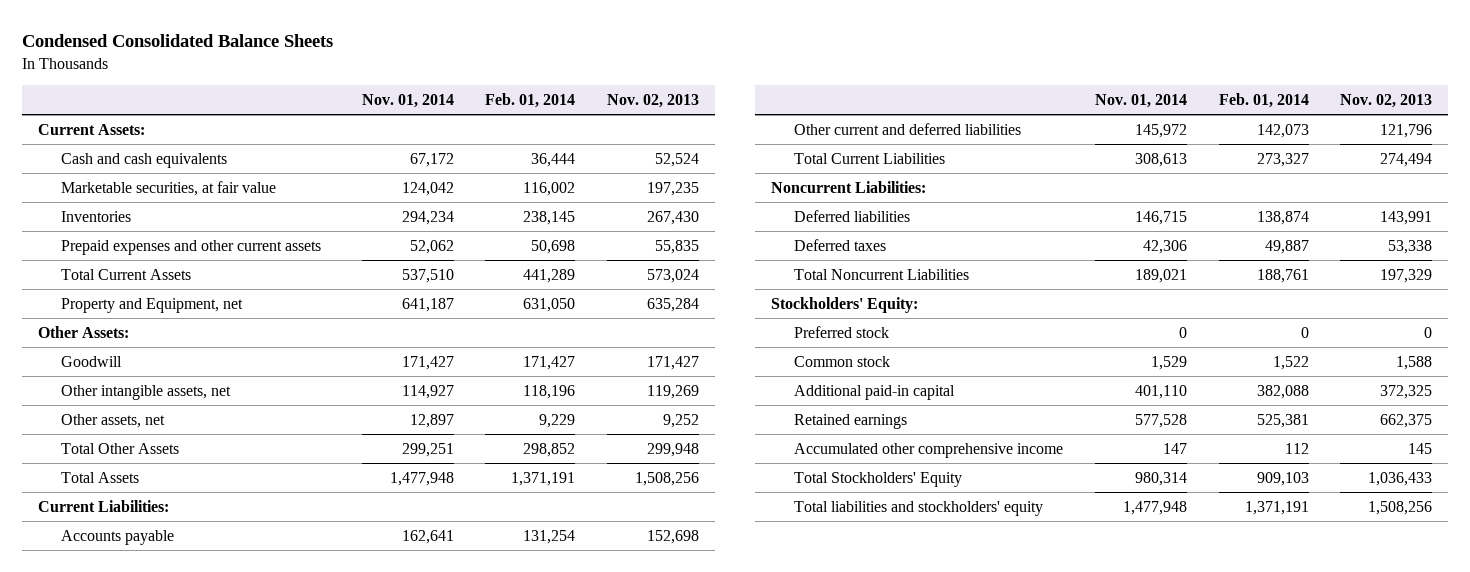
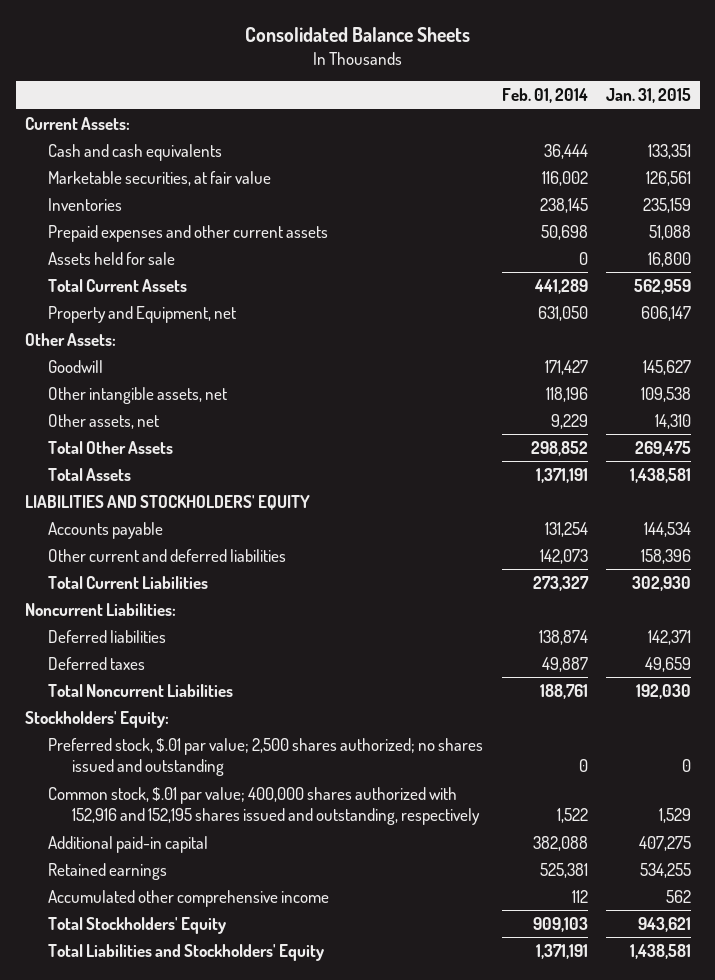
[22,34,334,48] Condensed Consolidated Balance Sheets -> [244,26,470,42] Consolidated Balance Sheets
[361,93,454,108] Nov. 01, 2014 -> none
[607,93,700,108] Nov. 02, 2013 -> none
none -> [605,88,691,104] Jan. 31, 2015
none -> [48,251,176,265] Assets held for sale
[37,499,169,512] Current Liabilities: -> none
none -> [24,494,310,510] LIABILITIES AND STOCKHOLDERS' EQUITY
[794,325,890,338] Preferred stock -> [48,737,484,777] Preferred stock, $.01 par value; 2,500 shares authorized; no shares issued and outstanding
[794,355,891,367] Common stock -> [48,786,481,826] Common stock, $.01 par value; 400,000 shares authorized with 152,916 and 152,195 shares issued and outstanding, respectively
[794,500,1044,516] Total liabilities and stockholders' equity -> [48,943,325,961] Total Liabilities and Stockholders' Equity

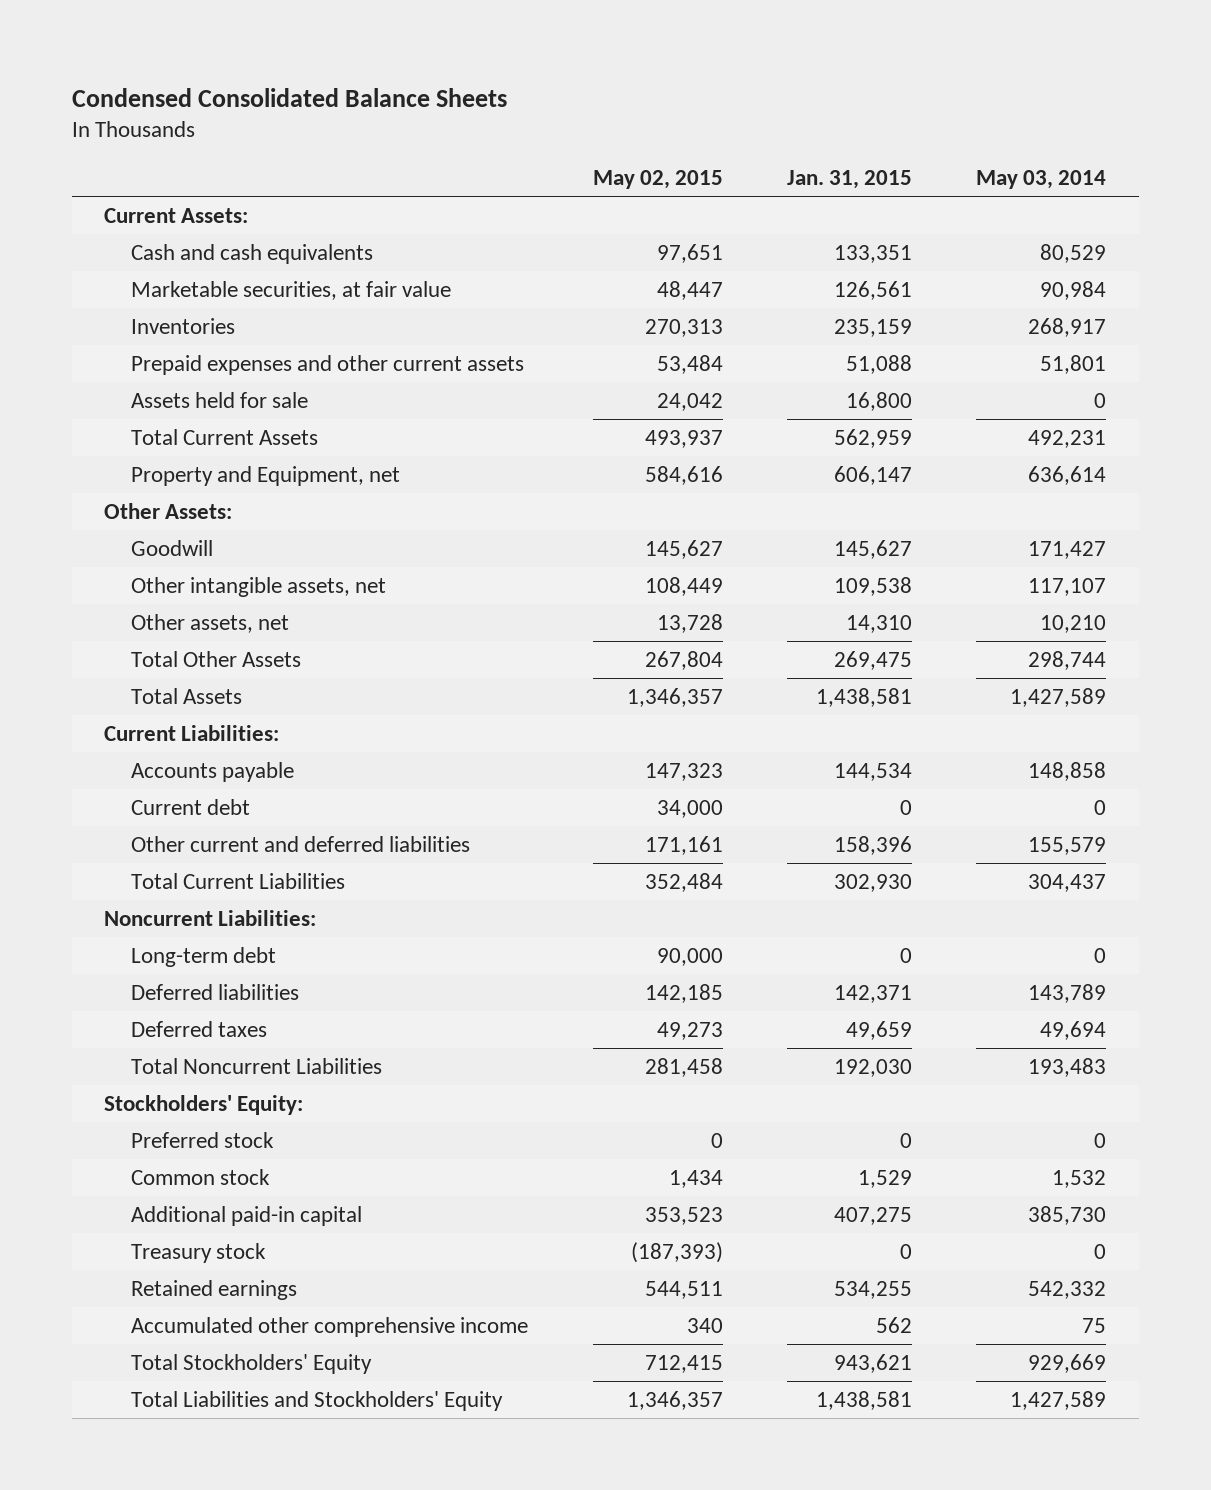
[244,26,470,42] Consolidated Balance Sheets -> [72,87,508,107] Condensed Consolidated Balance Sheets
[501,88,588,104] Feb. 01, 2014 -> none
none -> [592,169,723,189] May 02, 2015
none -> [976,169,1107,189] May 03, 2014
[24,494,310,510] LIABILITIES AND STOCKHOLDERS' EQUITY -> none
none -> [104,724,280,741] Current Liabilities:
none -> [131,798,251,815] Current debt
none -> [131,946,277,967] Long-term debt
[48,737,484,777] Preferred stock, $.01 par value; 2,500 shares authorized; no shares issued and outstanding -> [131,1131,275,1148] Preferred stock
[48,786,481,826] Common stock, $.01 par value; 400,000 shares authorized with 152,916 and 152,195 shares issued and outstanding, respectively -> [131,1168,271,1185] Common stock
none -> [131,1242,267,1263] Treasury stock

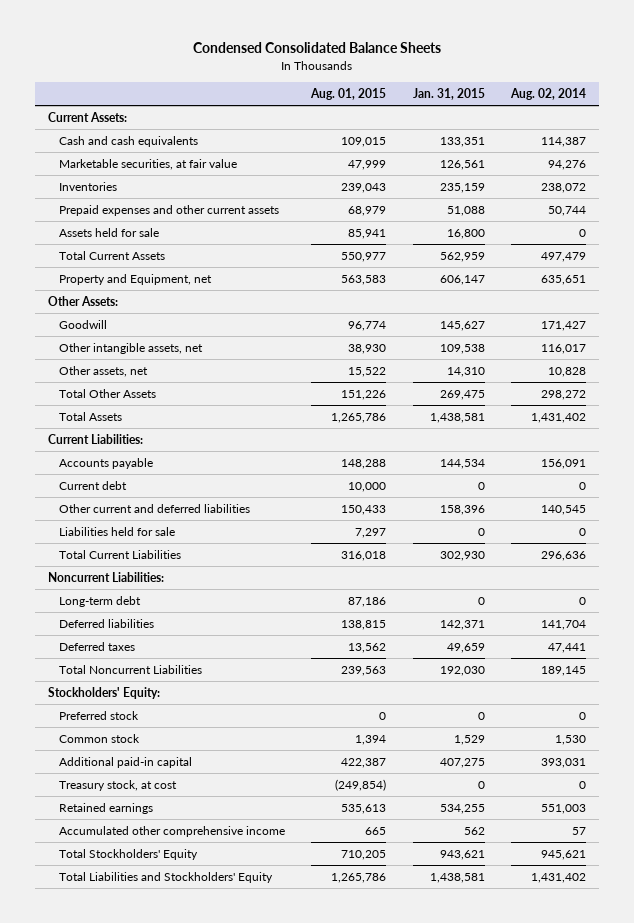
[592,169,723,189] May 02, 2015 -> none
[976,169,1107,189] May 03, 2014 -> none
none -> [310,87,387,100] Aug. 01, 2015
none -> [510,87,587,100] Aug. 02, 2014
none -> [59,527,176,537] Liabilities held for sale
[131,1242,267,1263] Treasury stock -> [59,780,178,792] Treasury stock, at cost

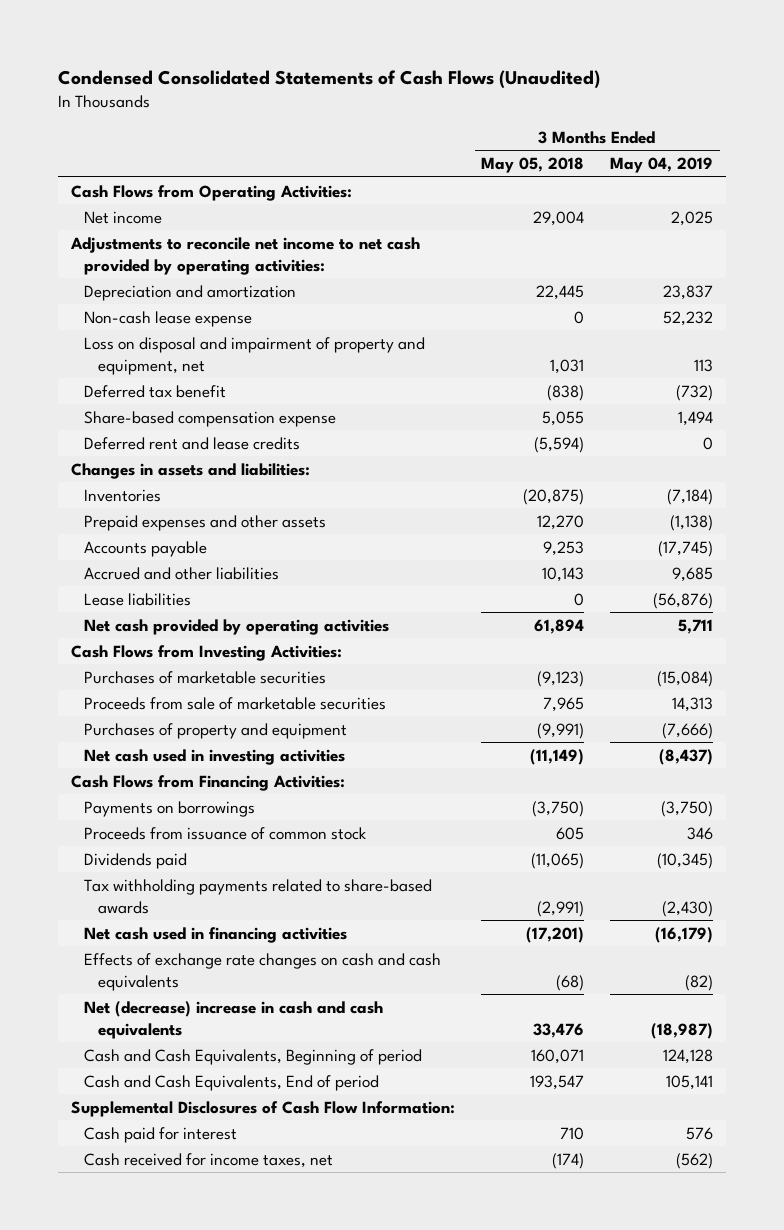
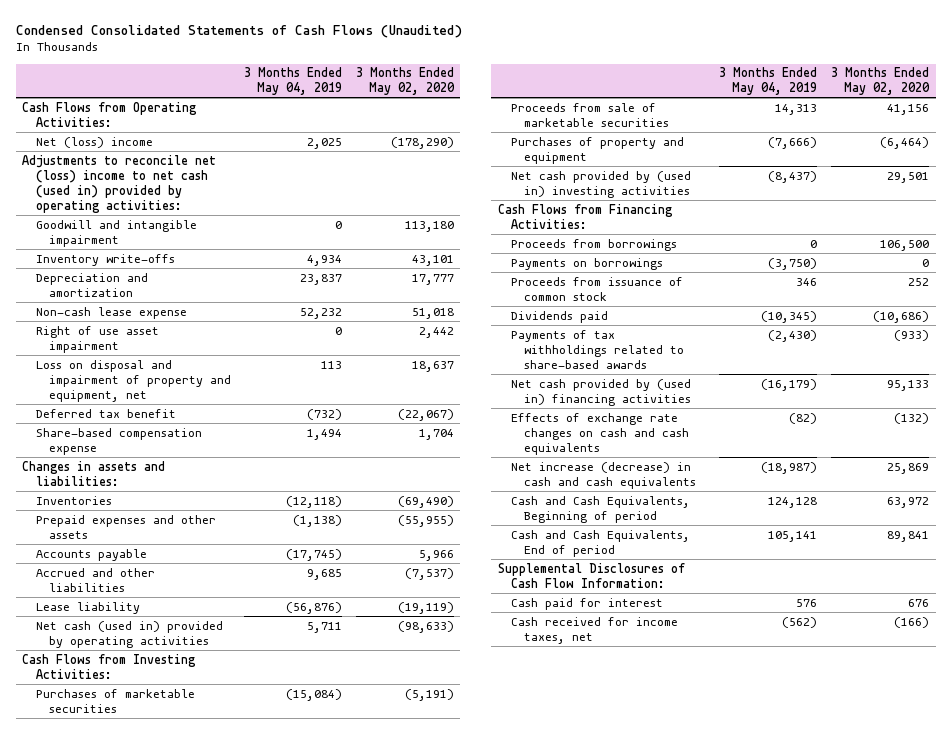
[481,157,585,174] May 05, 2018 -> none
none -> [355,67,455,96] 3 Months Ended May 02, 2020
[84,210,163,224] Net income -> [35,136,153,148] Net (loss) income
[69,236,420,275] Adjustments to reconcile net income to net cash provided by operating activities: -> [22,154,217,213] Adjustments to reconcile net (loss) income to net cash (used in) provided by operating activities:
none -> [35,219,197,247] Goodwill and intangible impairment
none -> [35,253,175,266] Inventory write-offs
none -> [35,325,159,353] Right of use asset impairment
[84,436,301,450] Deferred rent and lease credits -> none
[667,488,714,505] (7,184) -> [286,495,343,508] (12,118)
[84,592,192,606] Lease liabilities -> [35,601,140,614] Lease liability
[84,618,390,635] Net cash provided by operating activities -> [35,620,223,648] Net cash (used in) provided by operating activities
[84,748,346,765] Net cash used in investing activities -> [510,170,691,198] Net cash provided by (used in) investing activities
none -> [510,238,677,251] Proceeds from borrowings
[84,878,433,914] Tax withholding payments related to share-based awards -> [510,329,685,369] Payments of tax withholdings related to share-based awards
[84,926,348,943] Net cash used in financing activities -> [510,378,692,406] Net cash provided by (used in) financing activities
[84,1000,384,1039] Net (decrease) increase in cash and cash equivalents -> [510,461,697,489] Net increase (decrease) in cash and cash equivalents

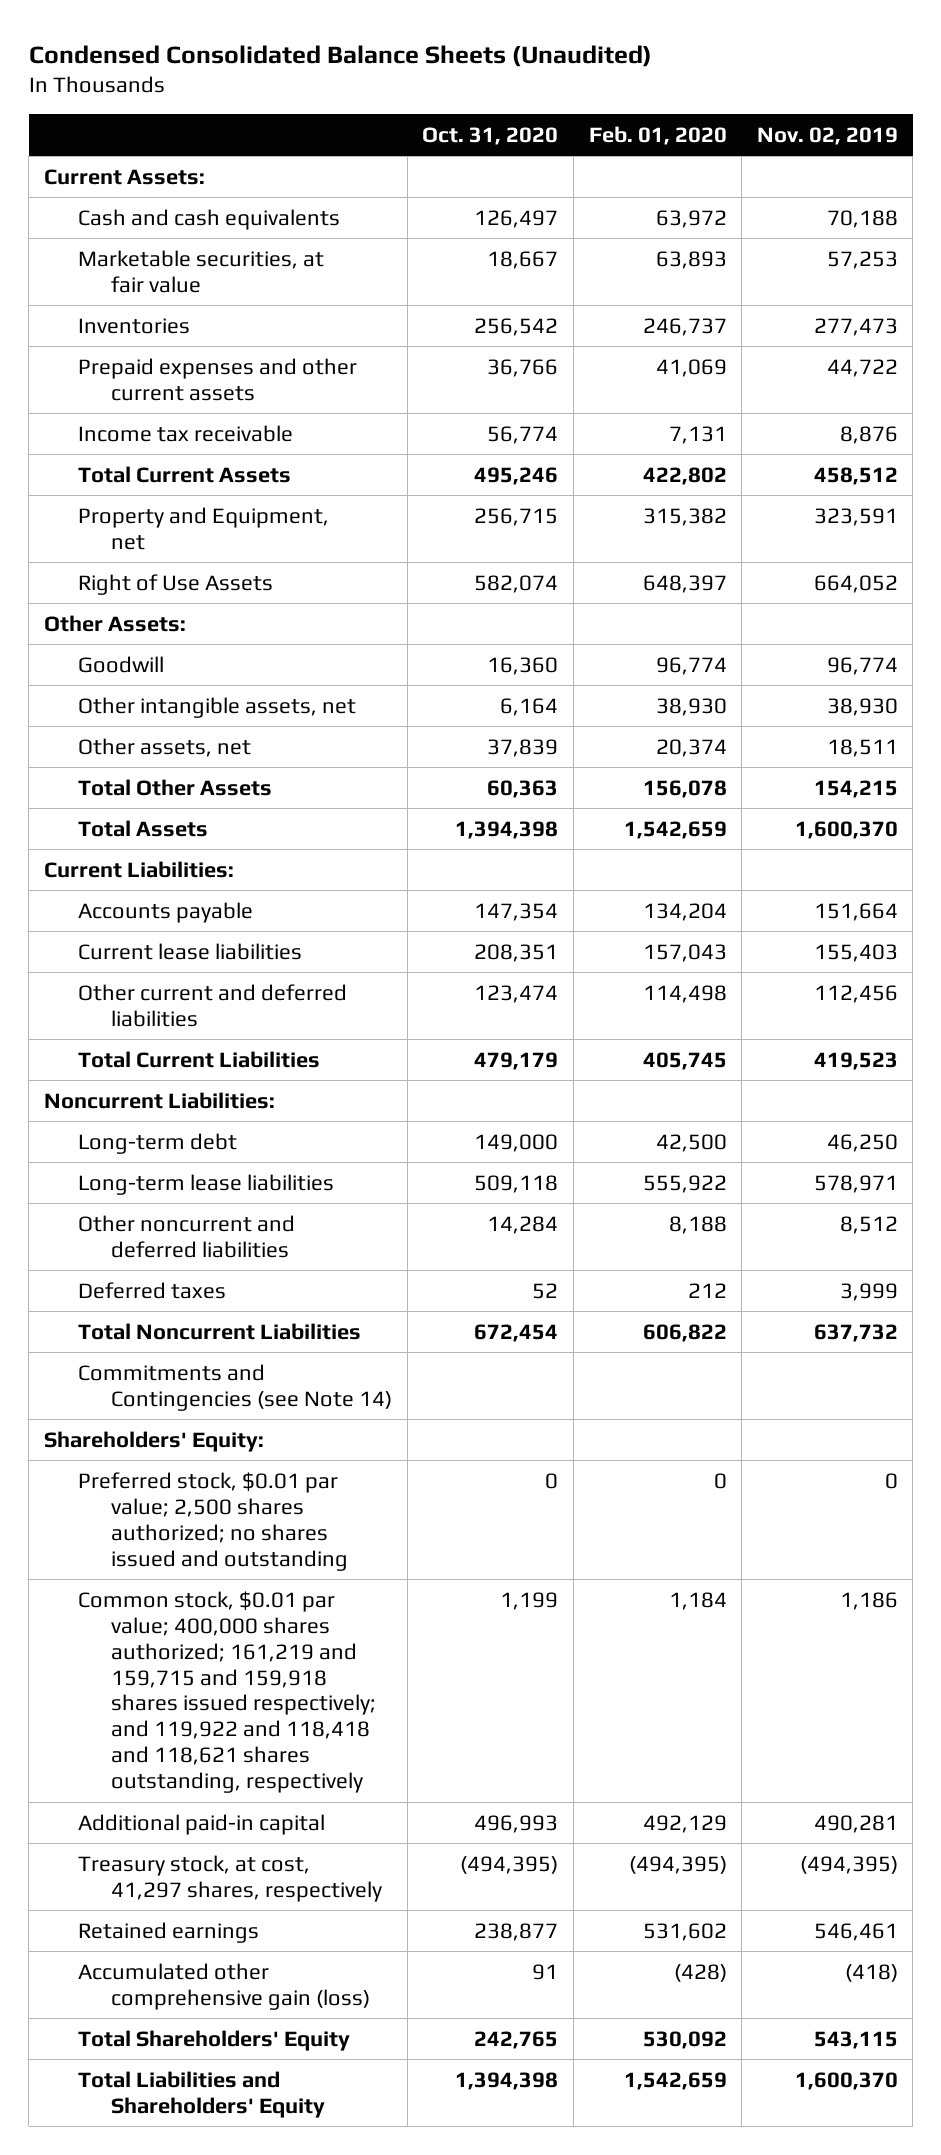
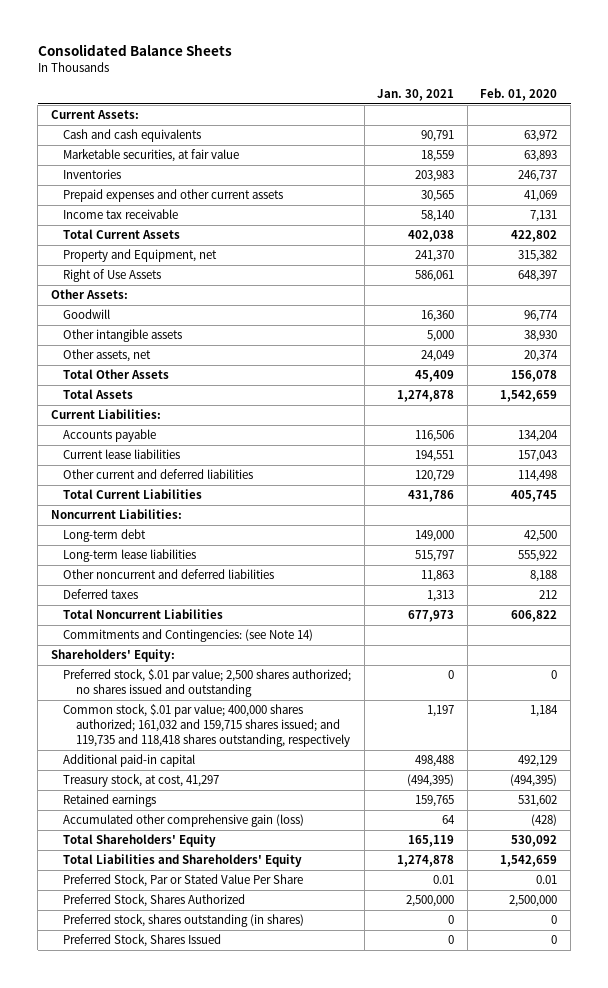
[28,44,652,67] Condensed Consolidated Balance Sheets (Unaudited) -> [37,43,232,56] Consolidated Balance Sheets
[422,126,559,145] Oct. 31, 2020 -> none
[756,126,898,145] Nov. 02, 2019 -> none
none -> [377,88,455,101] Jan. 30, 2021
[77,696,356,718] Other intangible assets, net -> [63,329,183,343] Other intangible assets
[77,1363,393,1411] Commitments and Contingencies (see Note 14) -> [63,629,314,643] Commitments and Contingencies: (see Note 14)
[77,1471,349,1571] Preferred stock, $0.01 par value; 2,500 shares authorized; no shares issued and outstanding -> [63,669,352,698] Preferred stock, $.01 par value; 2,500 shares authorized; no shares issued and outstanding
[77,1590,377,1794] Common stock, $0.01 par value; 400,000 shares authorized; 161,219 and 159,715 and 159,918 shares issued respectively; and 119,922 and 118,418 and 118,621 shares outstanding, respectively -> [63,704,350,747] Common stock, $.01 par value; 400,000 shares authorized; 161,032 and 159,715 shares issued; and 119,735 and 118,418 shares outstanding, respectively
[77,1854,383,1902] Treasury stock, at cost, 41,297 shares, respectively -> [63,774,220,788] Treasury stock, at cost, 41,297
none -> [63,874,304,888] Preferred Stock, Par or Stated Value Per Share
none -> [63,894,246,908] Preferred Stock, Shares Authorized
none -> [63,914,305,928] Preferred stock, shares outstanding (in shares)
none -> [63,934,222,948] Preferred Stock, Shares Issued

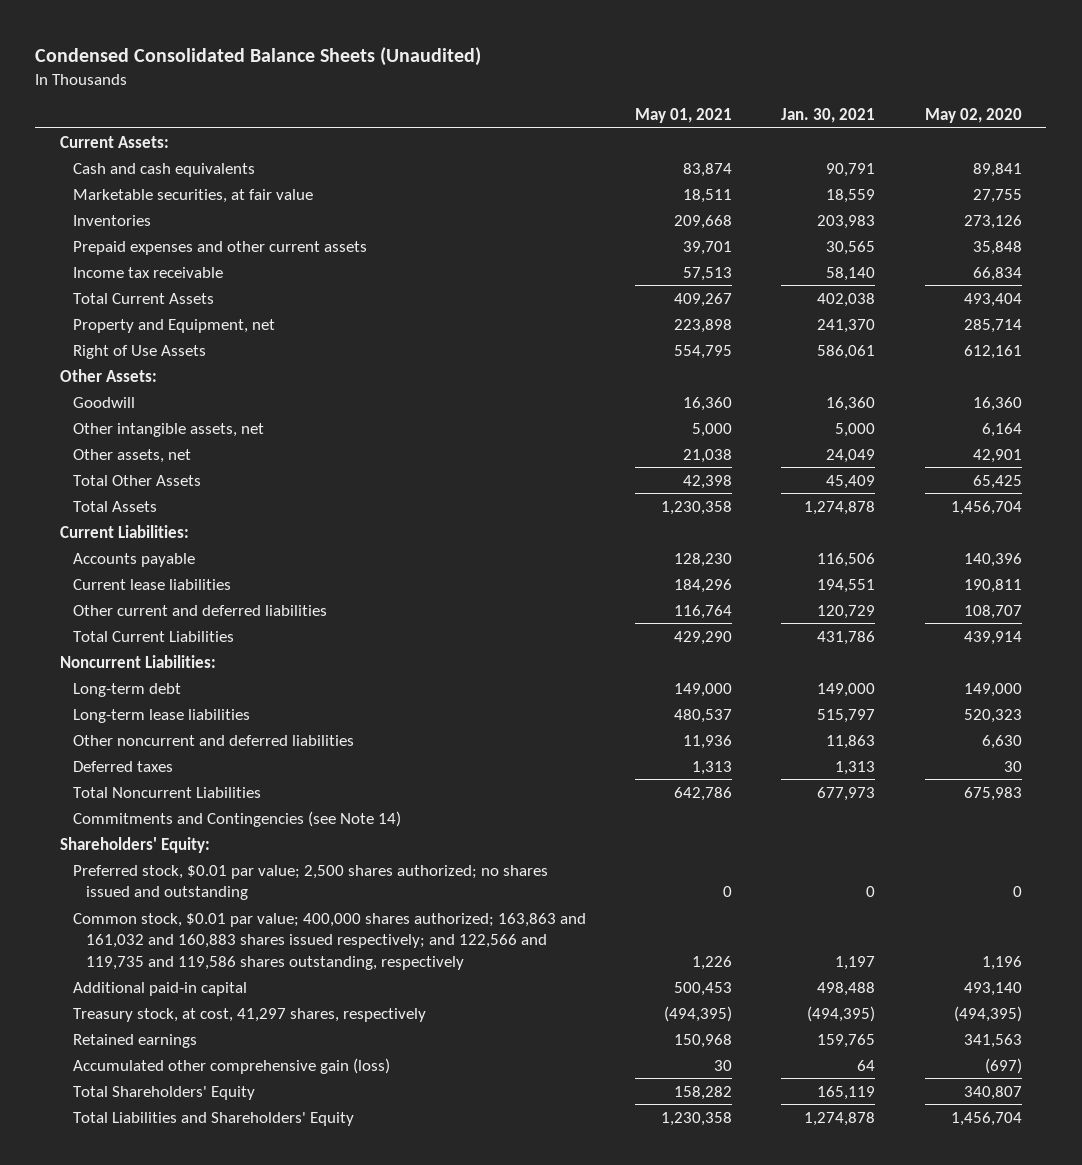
[37,43,232,56] Consolidated Balance Sheets -> [35,46,482,66] Condensed Consolidated Balance Sheets (Unaudited)
[480,87,558,101] Feb. 01, 2020 -> none
none -> [635,108,733,124] May 01, 2021
none -> [924,108,1022,124] May 02, 2020
[63,329,183,343] Other intangible assets -> [73,422,265,437] Other intangible assets, net
[63,629,314,643] Commitments and Contingencies: (see Note 14) -> [73,810,402,827] Commitments and Contingencies (see Note 14)
[63,669,352,698] Preferred stock, $.01 par value; 2,500 shares authorized; no shares issued and outstanding -> [73,864,549,901] Preferred stock, $0.01 par value; 2,500 shares authorized; no shares issued and outstanding
[63,704,350,747] Common stock, $.01 par value; 400,000 shares authorized; 161,032 and 159,715 shares issued; and 119,735 and 118,418 shares outstanding, respectively -> [73,912,587,970] Common stock, $0.01 par value; 400,000 shares authorized; 163,863 and 161,032 and 160,883 shares issued respectively; and 122,566 and 119,735 and 119,586 shares outstanding, respectively
[63,774,220,788] Treasury stock, at cost, 41,297 -> [73,1007,427,1022] Treasury stock, at cost, 41,297 shares, respectively
[63,874,304,888] Preferred Stock, Par or Stated Value Per Share -> none
[63,894,246,908] Preferred Stock, Shares Authorized -> none
[63,914,305,928] Preferred stock, shares outstanding (in shares) -> none
[63,934,222,948] Preferred Stock, Shares Issued -> none

